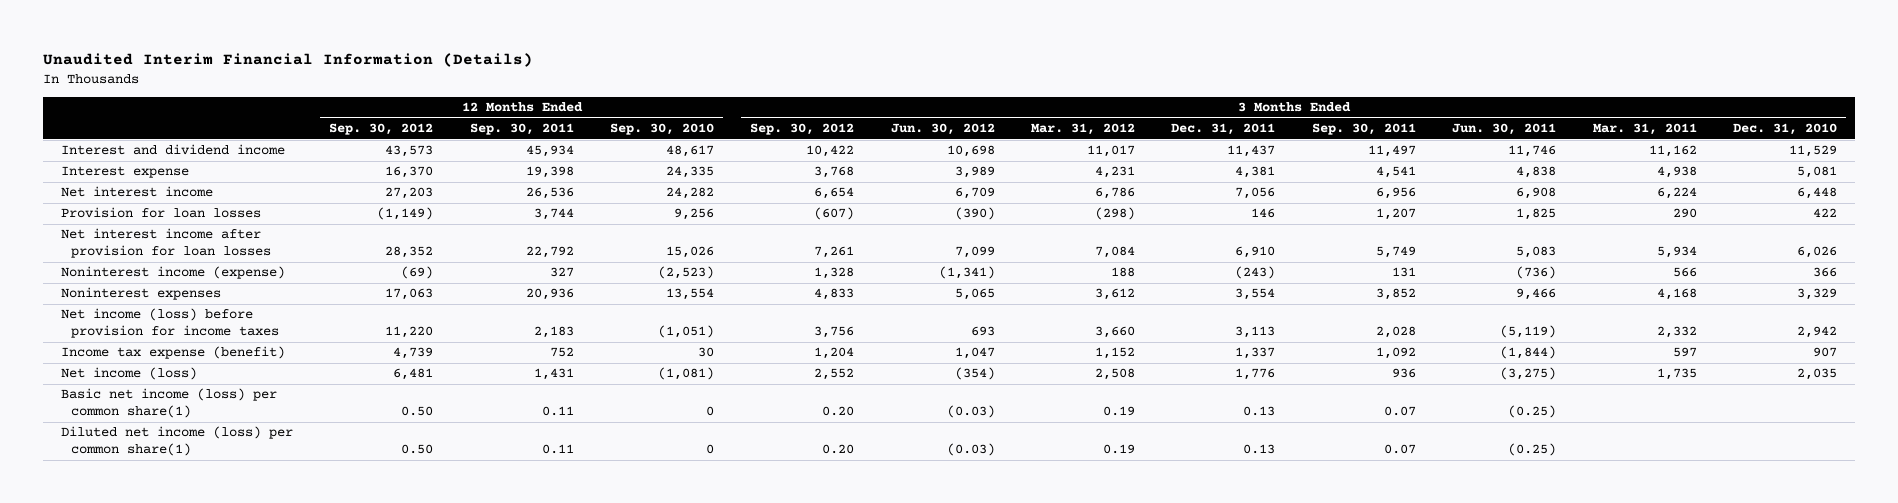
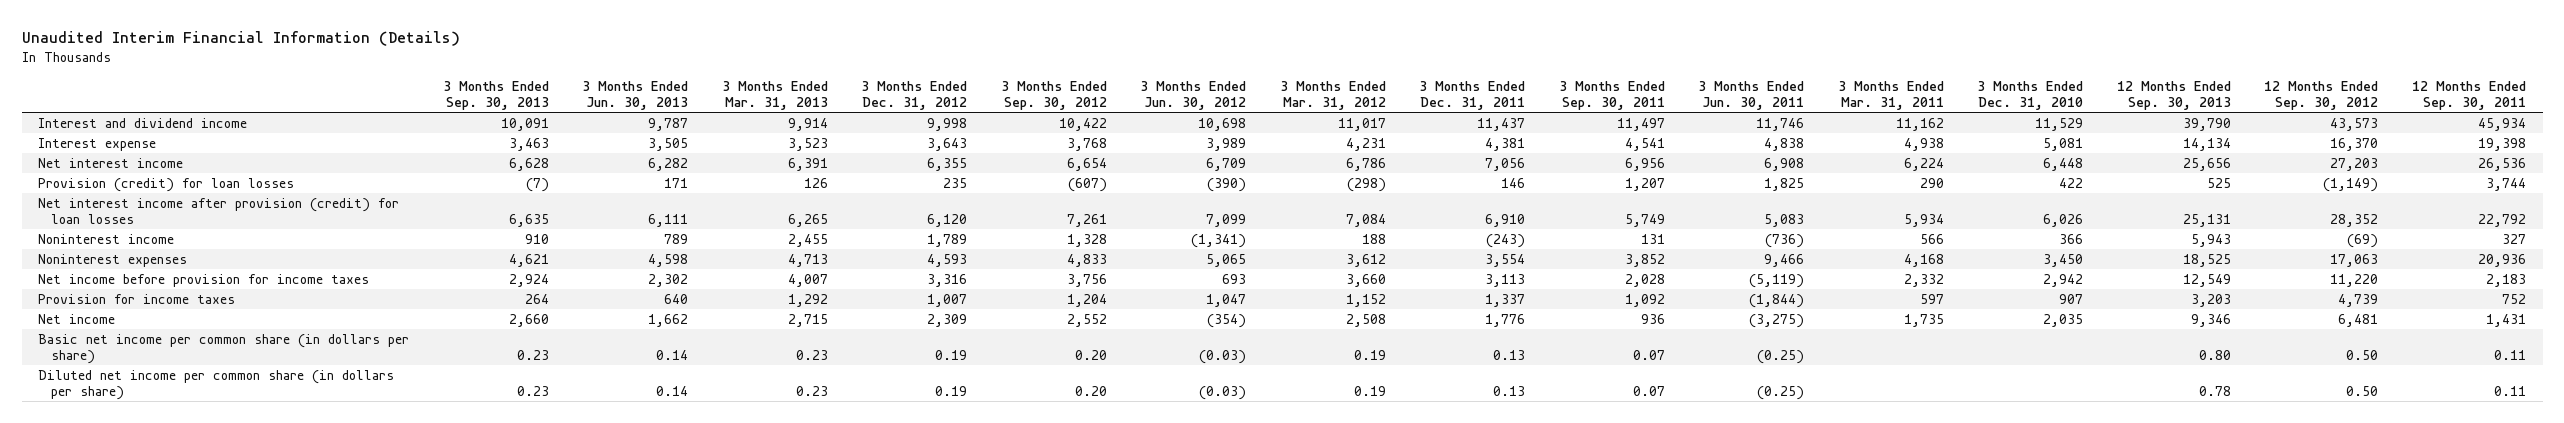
[609,123,714,136] Sep. 30, 2010 -> none
none -> [442,80,549,111] 3 Months Ended Sep. 30, 2013
none -> [582,80,689,111] 3 Months Ended Jun. 30, 2013
none -> [721,80,828,111] 3 Months Ended Mar. 31, 2013
none -> [861,80,968,111] 3 Months Ended Dec. 31, 2012
none -> [2116,80,2231,111] 12 Months Ended Sep. 30, 2013
[60,207,261,219] Provision for loan losses -> [38,177,295,192] Provision (credit) for loan losses
[60,228,272,259] Net interest income after provision for loan losses -> [38,197,400,225] Net interest income after provision (credit) for loan losses
[60,266,285,280] Noninterest income (expense) -> [38,233,175,244] Noninterest income
[1796,288,1837,301] 3,329 -> [2043,253,2084,267] 3,450
[60,308,280,339] Net income (loss) before provision for income taxes -> [38,273,370,287] Net income before provision for income taxes
[60,346,285,360] Income tax expense (benefit) -> [38,293,236,304] Provision for income taxes
[60,367,197,381] Net income (loss) -> [38,313,116,324] Net income
[60,388,277,419] Basic net income (loss) per common share(1) -> [38,333,410,365] Basic net income per common share (in dollars per share)
[60,426,293,457] Diluted net income (loss) per common share(1) -> [38,369,395,401] Diluted net income per common share (in dollars per share)

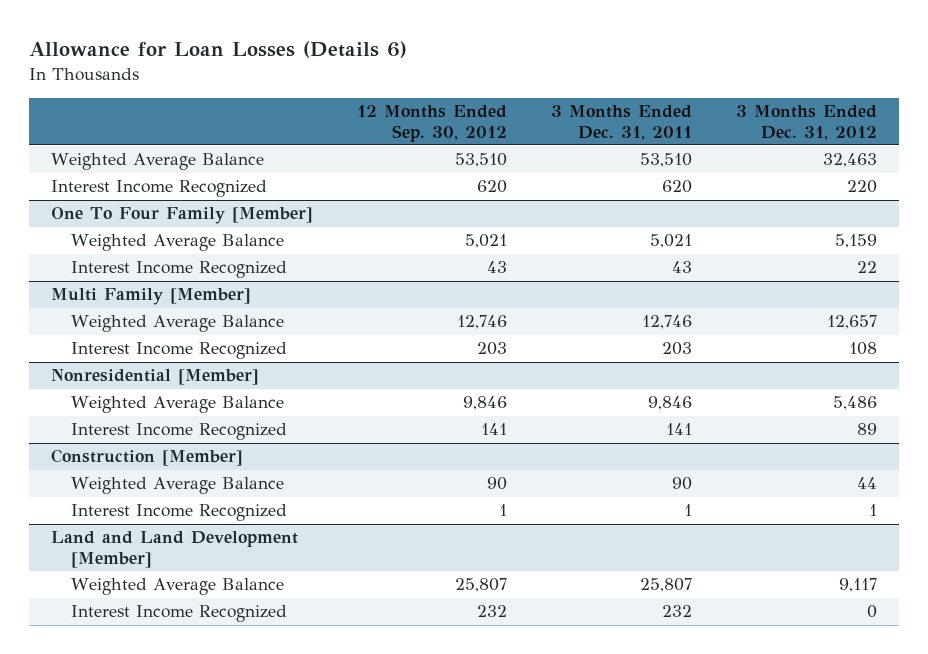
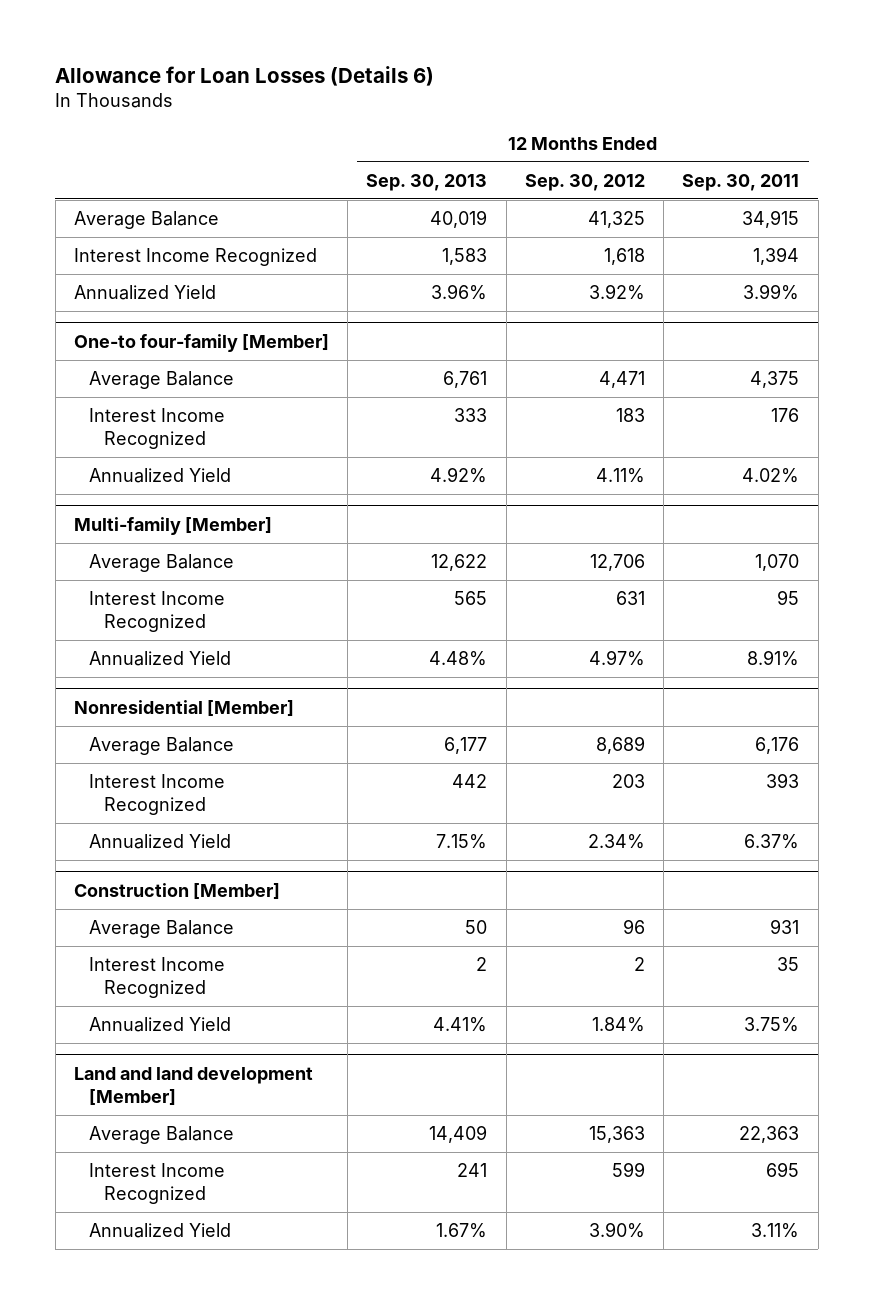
[550,105,692,140] 3 Months Ended Dec. 31, 2011 -> none
[736,105,878,140] 3 Months Ended Dec. 31, 2012 -> none
none -> [366,174,488,192] Sep. 30, 2013
none -> [682,174,800,192] Sep. 30, 2011
[50,153,264,171] Weighted Average Balance -> [73,211,219,230] Average Balance
[454,153,507,168] 53,510 -> [587,211,645,229] 41,325
[476,180,507,194] 620 -> [603,248,645,266] 1,618
none -> [73,285,216,301] Annualized Yield
[50,207,313,225] One To Four Family [Member] -> [73,333,329,352] One-to four-family [Member]
[71,234,285,252] Weighted Average Balance -> [89,371,235,390] Average Balance
[464,234,507,249] 5,021 -> [598,371,645,389] 4,471
[486,261,507,274] 43 -> [615,408,645,423] 183
none -> [89,468,232,484] Annualized Yield
[50,288,251,306] Multi Family [Member] -> [73,516,272,535] Multi-family [Member]
[71,315,285,333] Weighted Average Balance -> [89,554,235,573] Average Balance
[456,315,507,330] 12,746 -> [589,554,645,572] 12,706
[476,342,507,356] 203 -> [615,591,645,606] 631
none -> [89,651,232,667] Annualized Yield
[71,396,285,414] Weighted Average Balance -> [89,737,235,756] Average Balance
[462,396,507,411] 9,846 -> [595,736,645,755] 8,689
[480,423,507,436] 141 -> [611,774,645,789] 203
none -> [89,834,232,850] Annualized Yield
[71,477,285,495] Weighted Average Balance -> [89,920,235,939] Average Balance
[486,477,507,491] 90 -> [622,919,645,935] 96
[498,504,507,517] 1 -> [633,957,645,972] 2
none -> [89,1017,232,1033] Annualized Yield
[50,531,298,568] Land and Land Development [Member] -> [73,1066,313,1106] Land and land development [Member]
[71,578,285,596] Weighted Average Balance -> [89,1126,235,1145] Average Balance
[454,578,507,593] 25,807 -> [588,1126,645,1144] 15,363
[476,605,507,618] 232 -> [611,1162,645,1178] 599
none -> [89,1223,232,1239] Annualized Yield

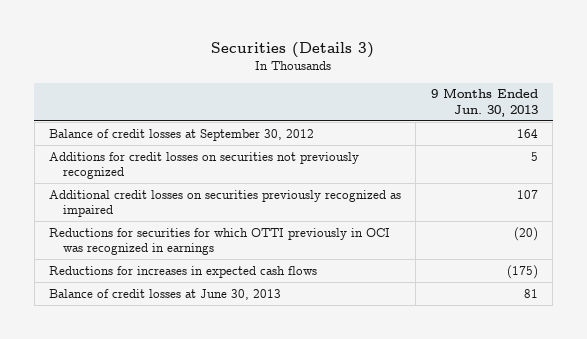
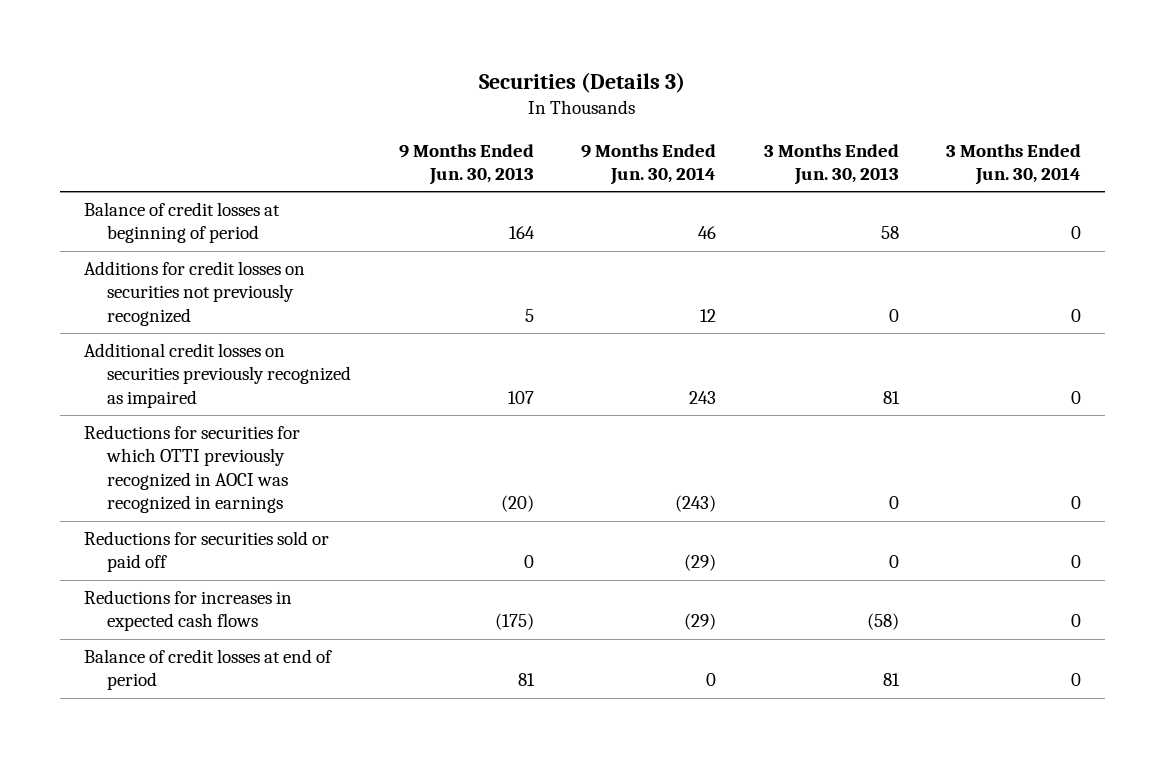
none -> [581,143,717,186] 9 Months Ended Jun. 30, 2014
none -> [763,143,899,186] 3 Months Ended Jun. 30, 2013
none -> [946,143,1082,186] 3 Months Ended Jun. 30, 2014
[48,128,314,141] Balance of credit losses at September 30, 2012 -> [83,201,280,244] Balance of credit losses at beginning of period
[48,227,390,256] Reductions for securities for which OTTI previously in OCI was recognized in earnings -> [83,424,300,514] Reductions for securities for which OTTI previously recognized in AOCI was recognized in earnings
none -> [83,530,329,573] Reductions for securities sold or paid off
[48,288,281,300] Balance of credit losses at June 30, 2013 -> [83,648,332,691] Balance of credit losses at end of period

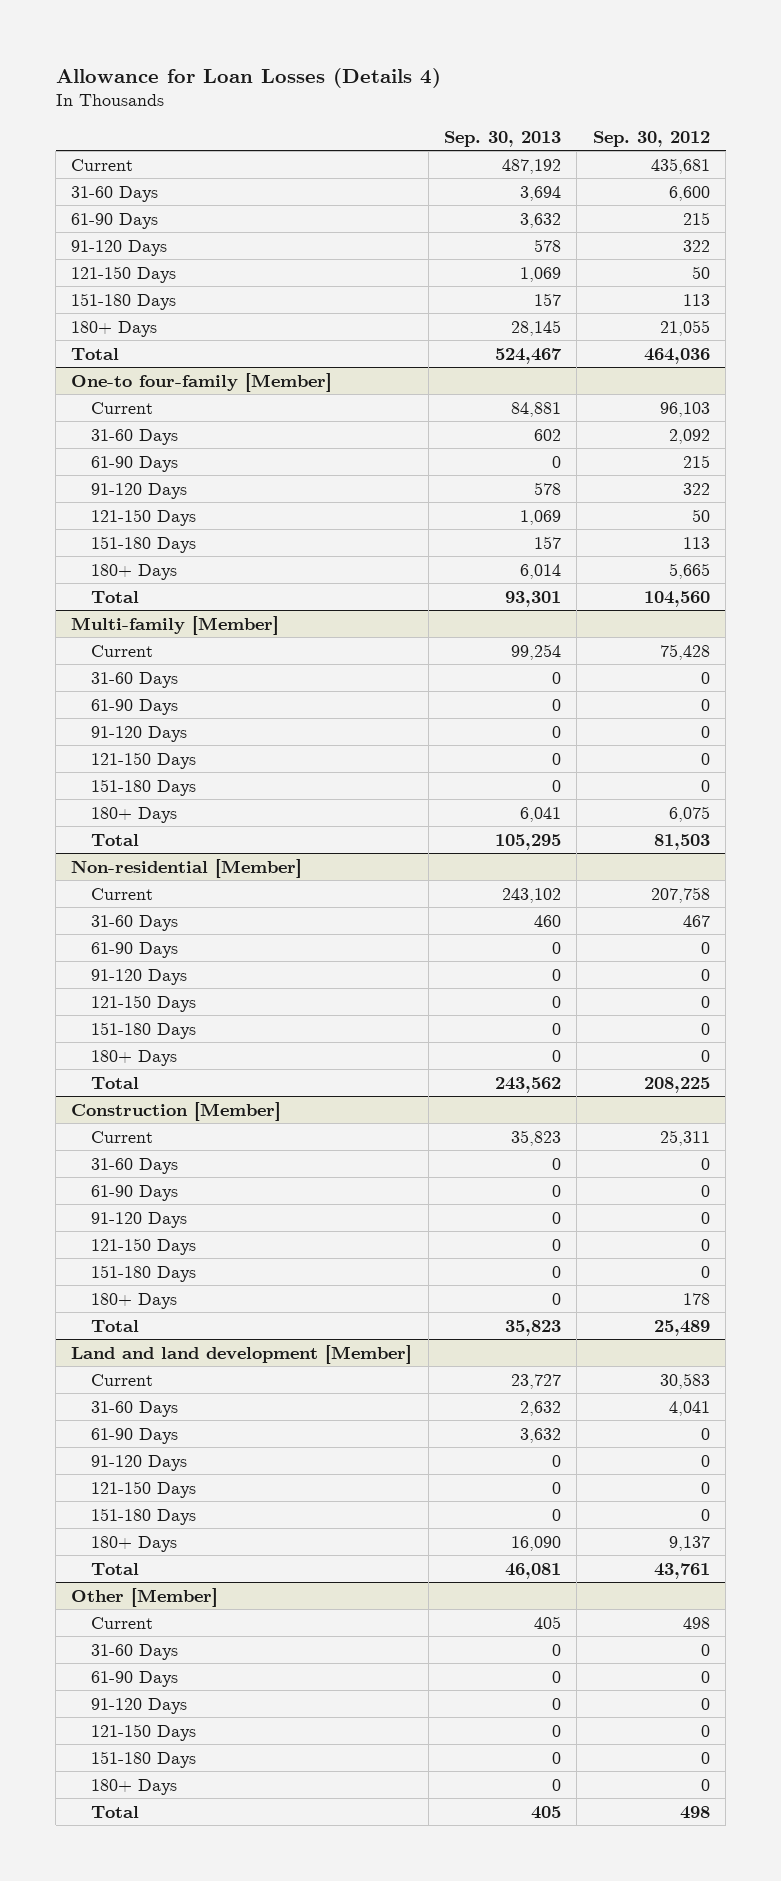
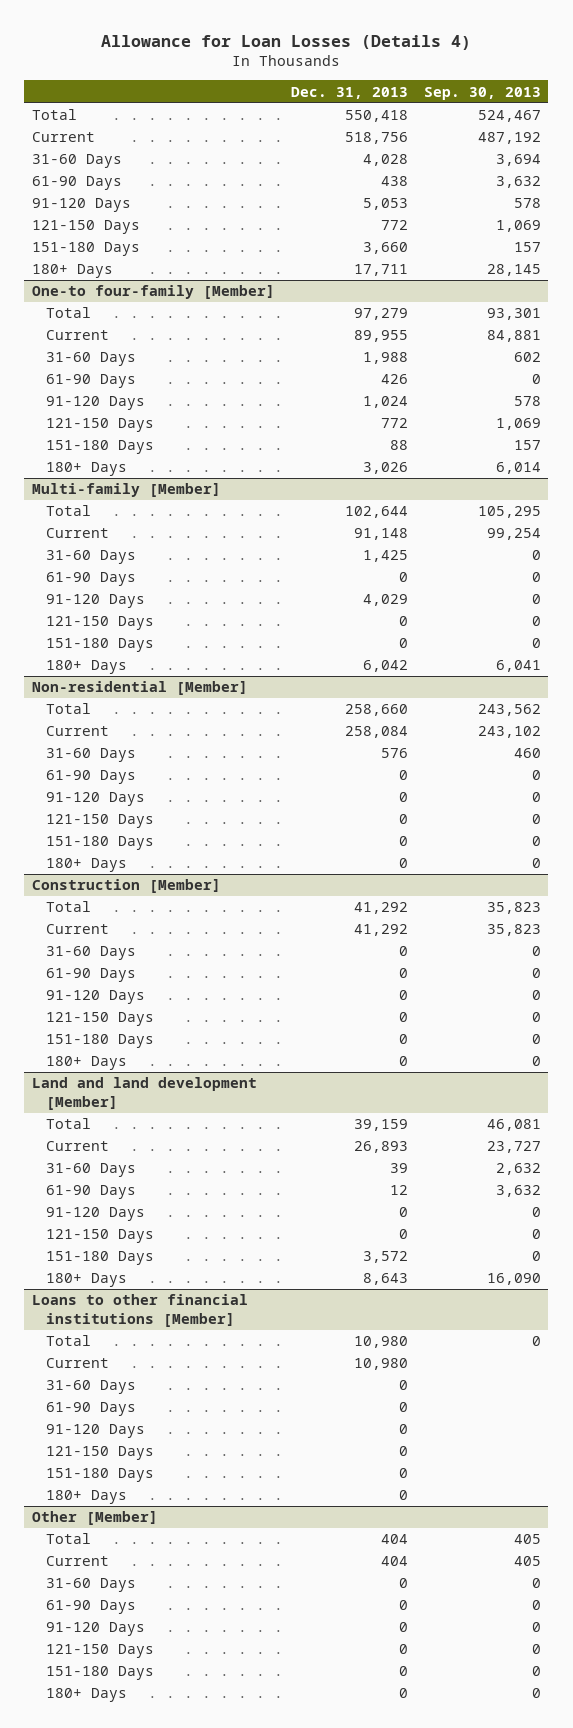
[592,130,710,147] Sep. 30, 2012 -> none
none -> [290,86,408,99] Dec. 31, 2013
[71,347,120,360] Total -> [32,109,78,121] Total
[91,590,140,603] Total -> [46,307,92,319] Total
[91,833,140,846] Total -> [46,505,92,517] Total
[91,1076,140,1089] Total -> [46,703,92,715] Total
[91,1319,140,1332] Total -> [46,901,92,913] Total
[91,1562,140,1575] Total -> [46,1118,92,1130] Total
none -> [32,1294,249,1327] Loans to other financial institutions [Member]
none -> [46,1335,92,1347] Total
none -> [46,1358,110,1369] Current
none -> [46,1380,137,1395] 31-60 Days
none -> [46,1402,137,1417] 61-90 Days
none -> [46,1424,146,1439] 91-120 Days
none -> [46,1446,155,1461] 121-150 Days
none -> [46,1468,155,1483] 151-180 Days
none -> [46,1490,128,1505] 180+ Days
[91,1805,140,1818] Total -> [46,1533,92,1545] Total

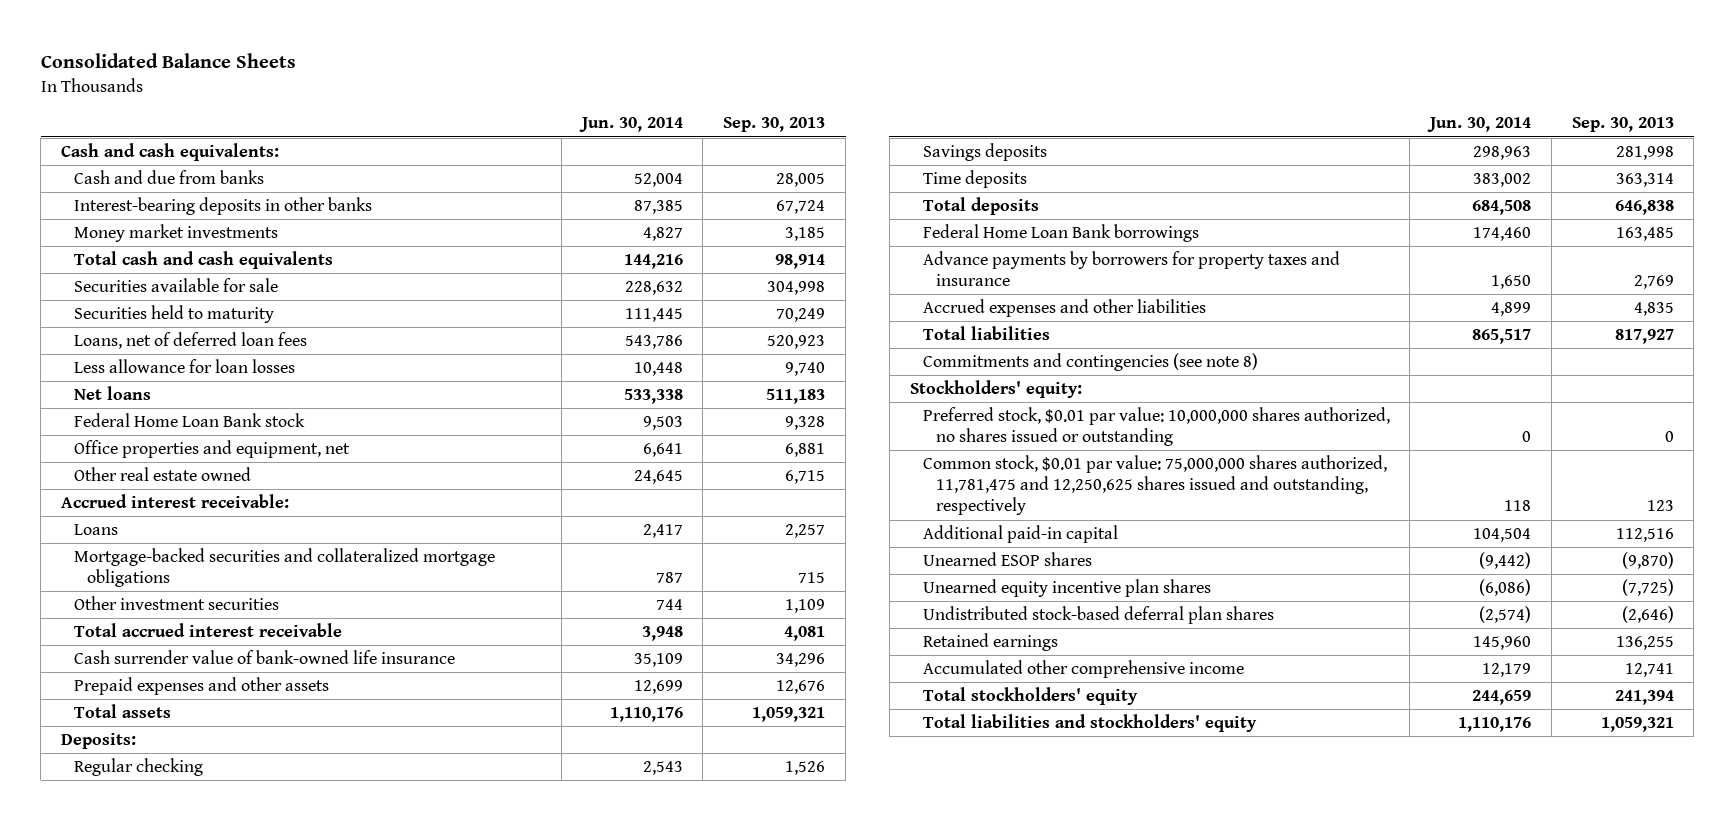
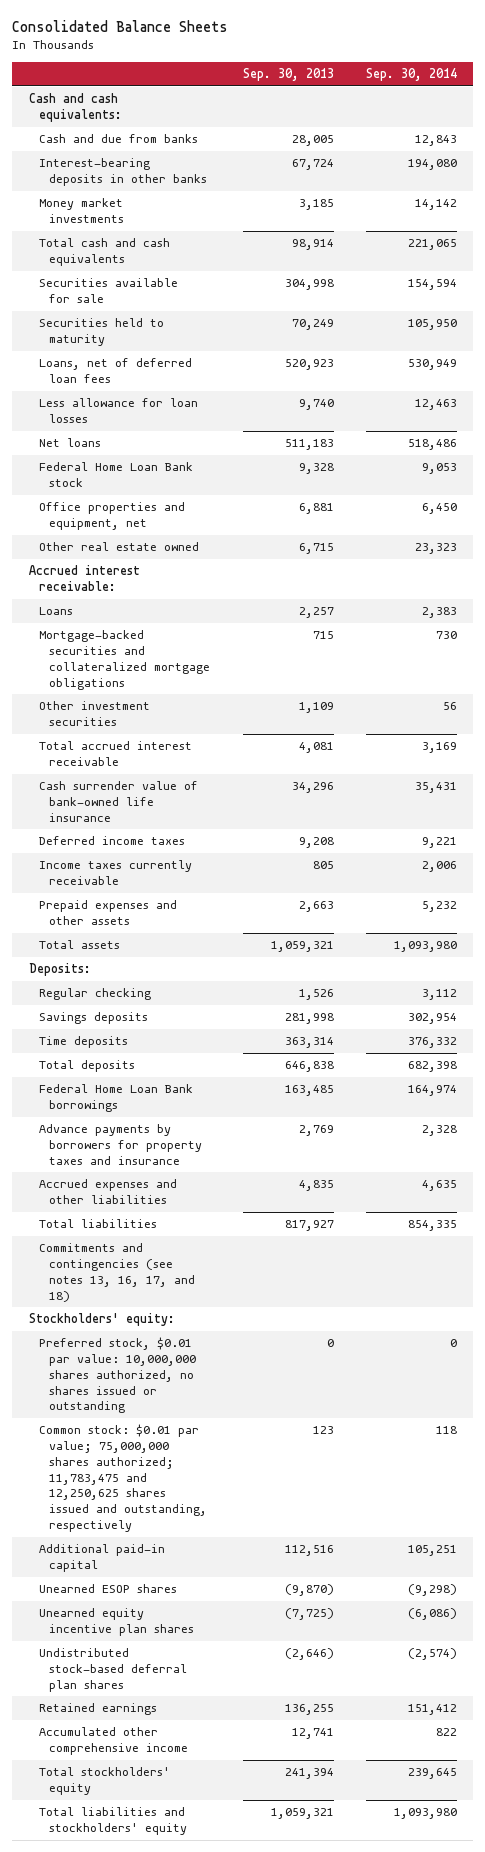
[578,117,683,133] Jun. 30, 2014 -> none
none -> [365,68,457,82] Sep. 30, 2014
none -> [38,836,185,846] Deferred income taxes
none -> [38,860,192,886] Income taxes currently receivable
[776,680,826,695] 12,676 -> [298,901,334,913] 2,663
[922,353,1258,372] Commitments and contingencies (see note 8) -> [38,1243,196,1302] Commitments and contingencies (see notes 13, 16, 17, and 18)
[922,455,1387,516] Common stock, $0.01 par value: 75,000,000 shares authorized, 11,781,475 and 12,250,625 shares issued and outstanding, respectively -> [38,1424,208,1532] Common stock: $0.01 par value; 75,000,000 shares authorized; 11,783,475 and 12,250,625 shares issued and outstanding, respectively

